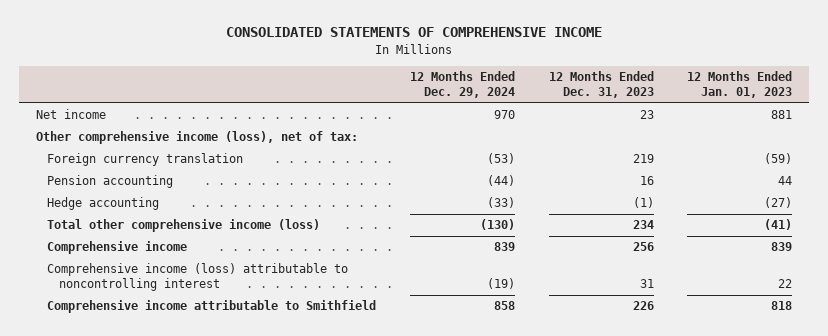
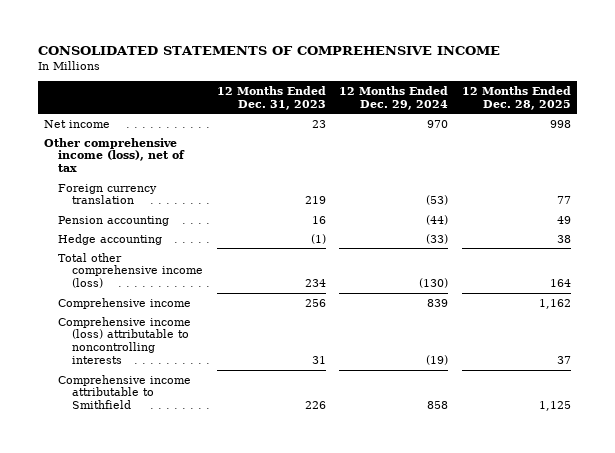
[687,71,793,99] 12 Months Ended Jan. 01, 2023 -> none
none -> [461,85,571,110] 12 Months Ended Dec. 28, 2025
[35,131,358,145] Other comprehensive income (loss), net of tax: -> [44,137,186,173] Other comprehensive income (loss), net of tax
[47,263,349,292] Comprehensive income (loss) attributable to noncontrolling interest -> [58,316,192,365] Comprehensive income (loss) attributable to noncontrolling interests

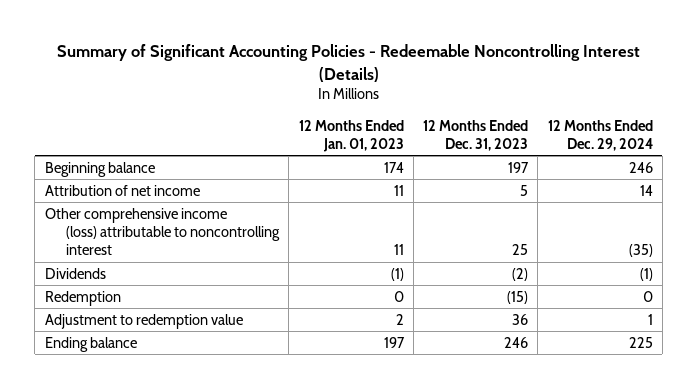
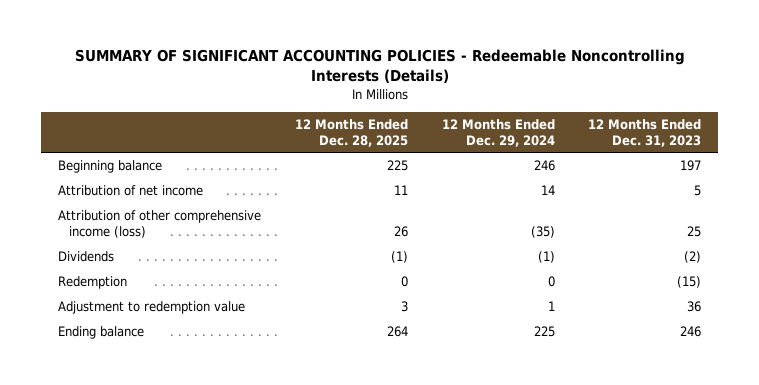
[56,44,640,82] Summary of Significant Accounting Policies - Redeemable Noncontrolling Interest (Details) -> [74,49,685,84] SUMMARY OF SIGNIFICANT ACCOUNTING POLICIES - Redeemable Noncontrolling Interests (Details)
[298,119,404,152] 12 Months Ended Jan. 01, 2023 -> none
none -> [294,119,408,147] 12 Months Ended Dec. 28, 2025
[44,207,280,256] Other comprehensive income (loss) attributable to noncontrolling interest -> [58,210,262,238] Attribution of other comprehensive income (loss)

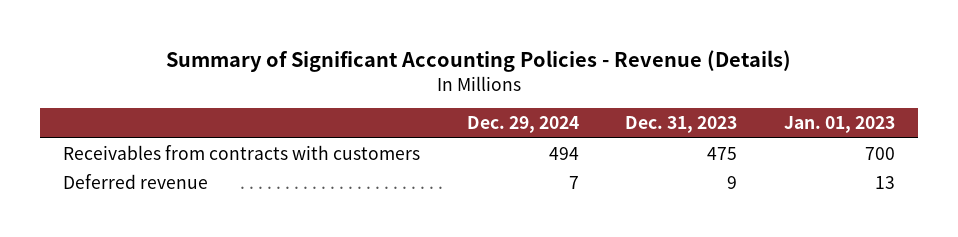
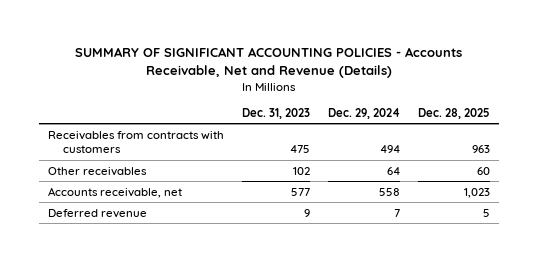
[166,50,792,73] Summary of Significant Accounting Policies - Revenue (Details) -> [75,47,463,79] SUMMARY OF SIGNIFICANT ACCOUNTING POLICIES - Accounts Receivable, Net and Revenue (Details)
[783,116,895,134] Jan. 01, 2023 -> none
none -> [417,107,490,119] Dec. 28, 2025
none -> [48,166,148,176] Other receivables
none -> [48,186,183,198] Accounts receivable, net

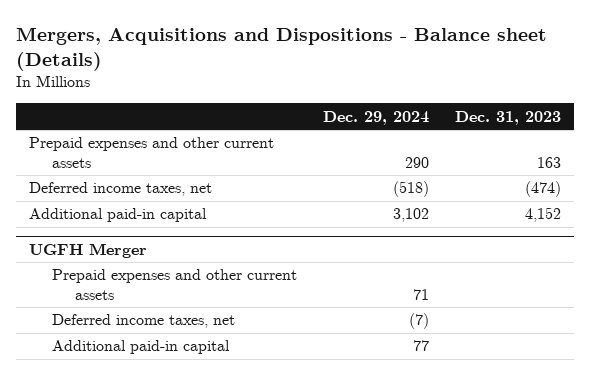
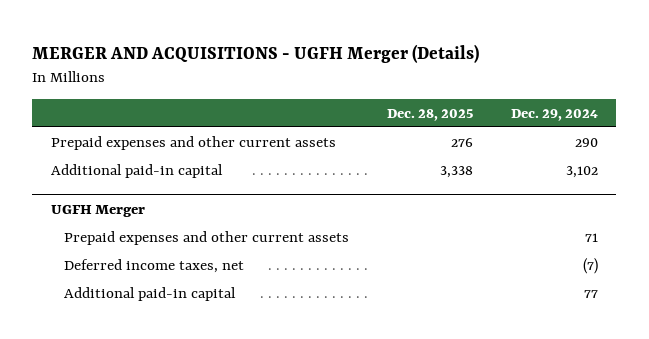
[16,26,548,71] Mergers, Acquisitions and Dispositions - Balance sheet (Details) -> [32,43,480,63] MERGER AND ACQUISITIONS - UGFH Merger (Details)
[455,110,562,125] Dec. 31, 2023 -> none
none -> [386,108,473,121] Dec. 28, 2025
[29,182,213,197] Deferred income taxes, net -> none

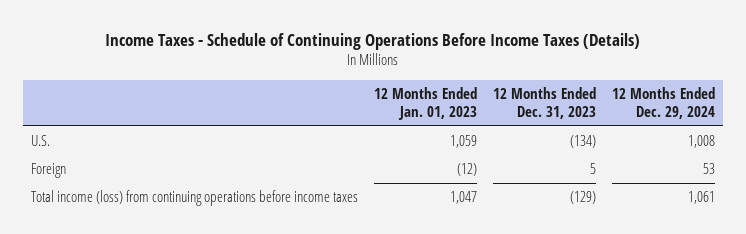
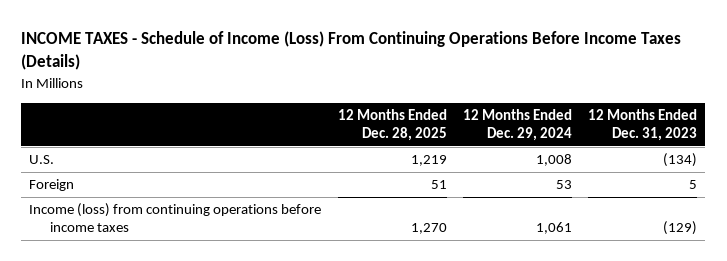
[104,32,640,50] Income Taxes - Schedule of Continuing Operations Before Income Taxes (Details) -> [21,31,682,71] INCOME TAXES - Schedule of Income (Loss) From Continuing Operations Before Income Taxes (Details)
[373,87,477,120] 12 Months Ended Jan. 01, 2023 -> none
none -> [337,109,447,141] 12 Months Ended Dec. 28, 2025
[30,190,358,207] Total income (loss) from continuing operations before income taxes -> [29,203,322,233] Income (loss) from continuing operations before income taxes

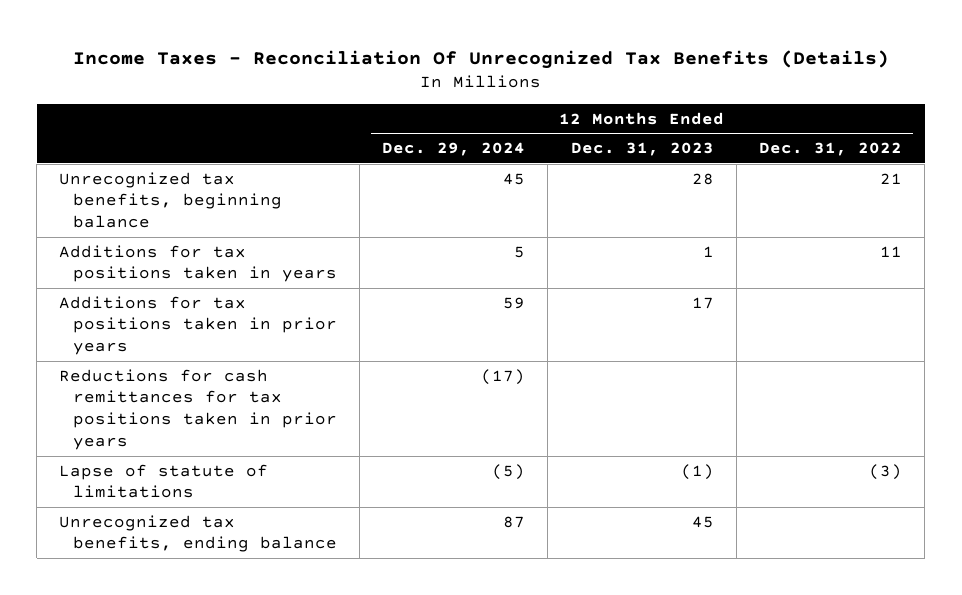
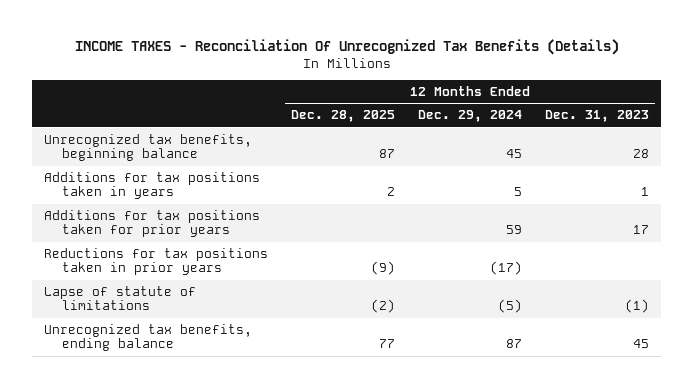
[72,49,889,69] Income Taxes - Reconciliation Of Unrecognized Tax Benefits (Details) -> [74,39,619,56] INCOME TAXES - Reconciliation Of Unrecognized Tax Benefits (Details)
[759,142,903,157] Dec. 31, 2022 -> none
none -> [290,110,395,123] Dec. 28, 2025
[59,295,337,356] Additions for tax positions taken in prior years -> [43,209,260,238] Additions for tax positions taken for prior years
[59,368,337,450] Reductions for cash remittances for tax positions taken in prior years -> [43,247,268,276] Reductions for tax positions taken in prior years

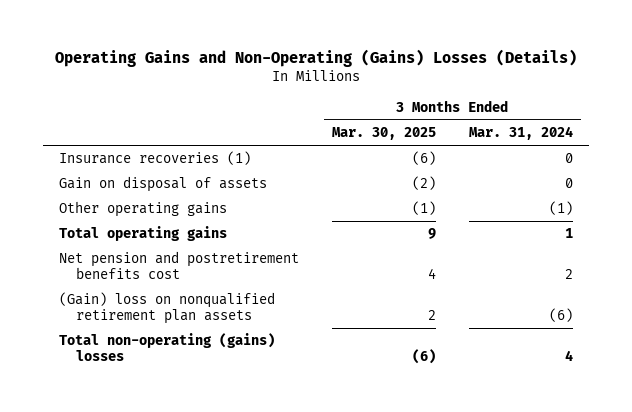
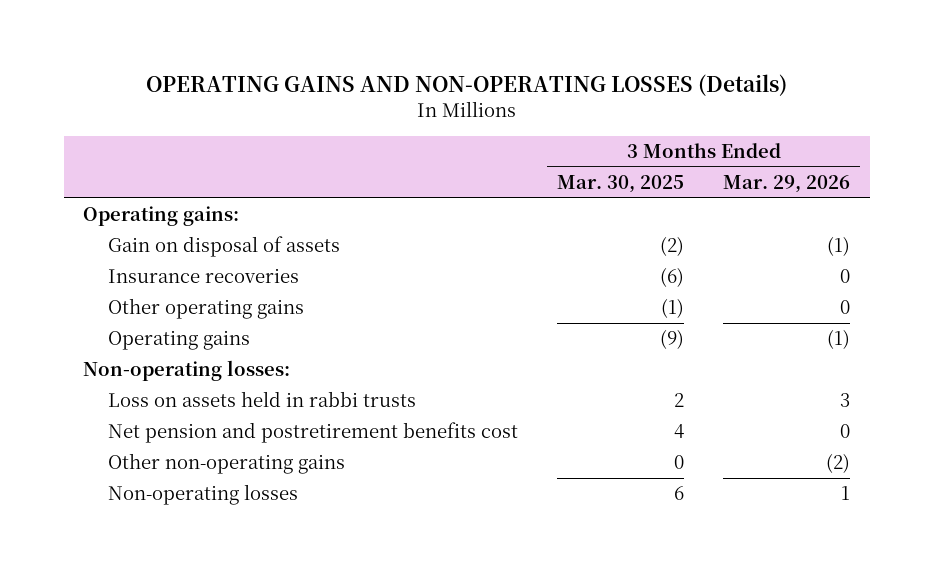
[54,49,577,68] Operating Gains and Non-Operating (Gains) Losses (Details) -> [145,74,787,97] OPERATING GAINS AND NON-OPERATING LOSSES (Details)
[468,126,573,141] Mar. 31, 2024 -> none
none -> [723,174,851,193] Mar. 29, 2026
[59,151,252,166] Insurance recoveries (1) -> none
none -> [83,206,240,227] Operating gains:
none -> [108,268,300,284] Insurance recoveries
[59,226,228,242] Total operating gains -> [108,330,251,351] Operating gains
[427,228,436,240] 9 -> [660,329,685,350] (9)
none -> [83,360,291,382] Non-operating losses:
none -> [108,391,417,408] Loss on assets held in rabbi trusts
[59,292,276,325] (Gain) loss on nonqualified retirement plan assets -> none
none -> [108,453,346,475] Other non-operating gains
[59,333,276,362] Total non-operating (gains) losses -> [108,484,299,506] Non-operating losses
[411,349,436,365] (6) -> [674,486,685,501] 6

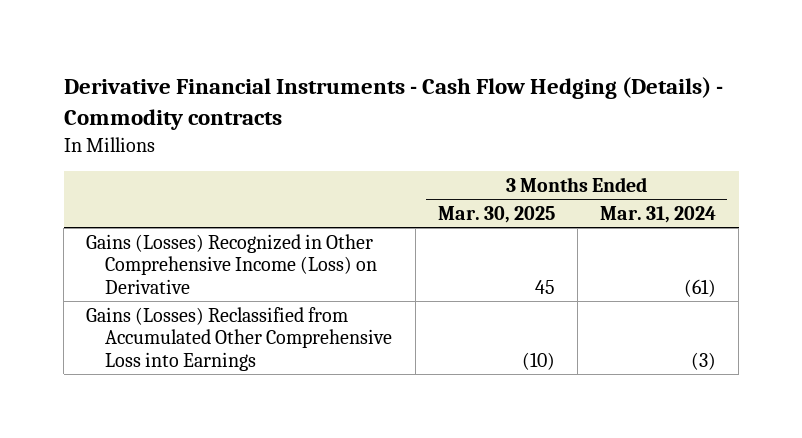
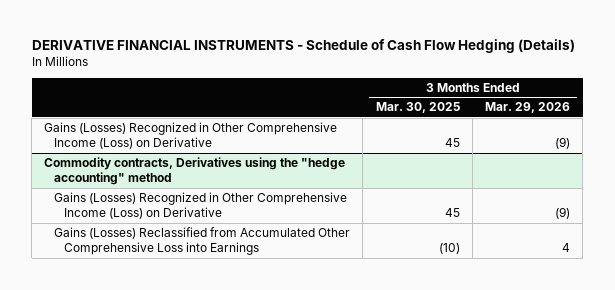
[63,77,723,130] Derivative Financial Instruments - Cash Flow Hedging (Details) - Commodity contracts -> [31,38,575,53] DERIVATIVE FINANCIAL INSTRUMENTS - Schedule of Cash Flow Hedging (Details)
[599,206,716,224] Mar. 31, 2024 -> none
none -> [485,102,571,114] Mar. 29, 2026
none -> [44,157,346,186] Commodity contracts, Derivatives using the "hedge accounting" method
none -> [54,192,348,220] Gains (Losses) Recognized in Other Comprehensive Income (Loss) on Derivative

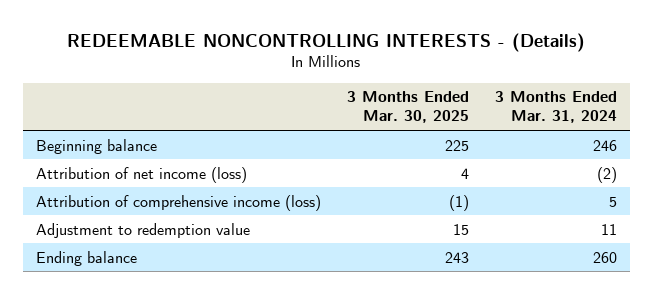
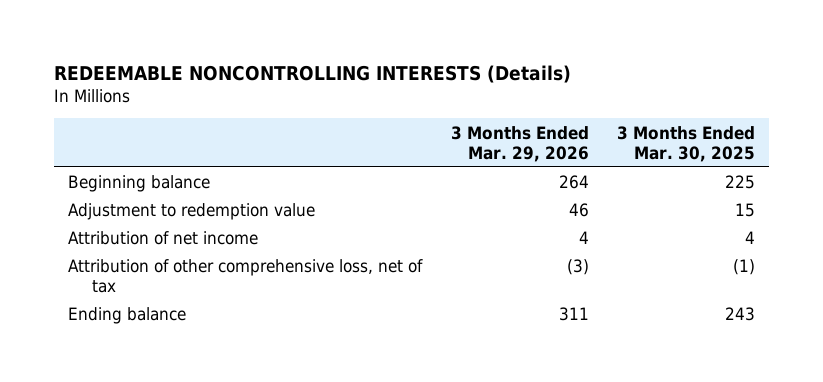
[67,32,586,52] REDEEMABLE NONCONTROLLING INTERESTS - (Details) -> [53,64,571,83] REDEEMABLE NONCONTROLLING INTERESTS (Details)
[494,91,617,124] 3 Months Ended Mar. 31, 2024 -> none
none -> [450,125,589,162] 3 Months Ended Mar. 29, 2026
[35,166,247,183] Attribution of net income (loss) -> none
[35,194,321,211] Attribution of comprehensive income (loss) -> none
none -> [68,231,259,246] Attribution of net income
none -> [68,259,424,294] Attribution of other comprehensive loss, net of tax

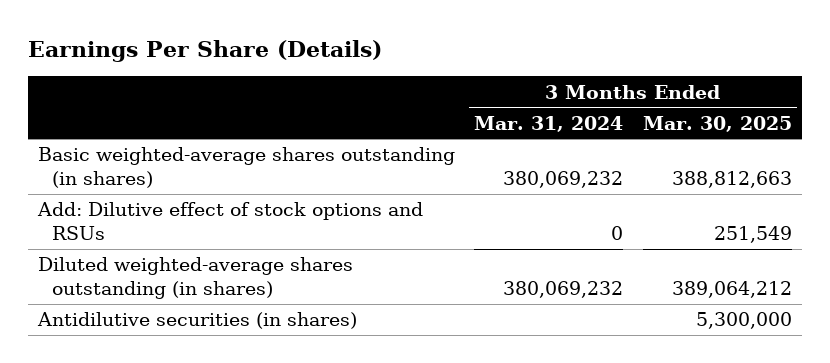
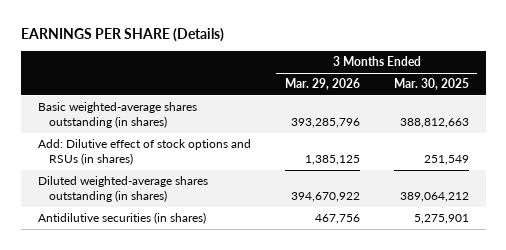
[27,40,382,63] Earnings Per Share (Details) -> [20,28,224,43] EARNINGS PER SHARE (Details)
[474,115,624,132] Mar. 31, 2024 -> none
none -> [284,78,360,91] Mar. 29, 2026
[36,202,423,241] Add: Dilutive effect of stock options and RSUs -> [37,139,251,166] Add: Dilutive effect of stock options and RSUs (in shares)
[696,312,793,330] 5,300,000 -> [413,214,469,225] 5,275,901

